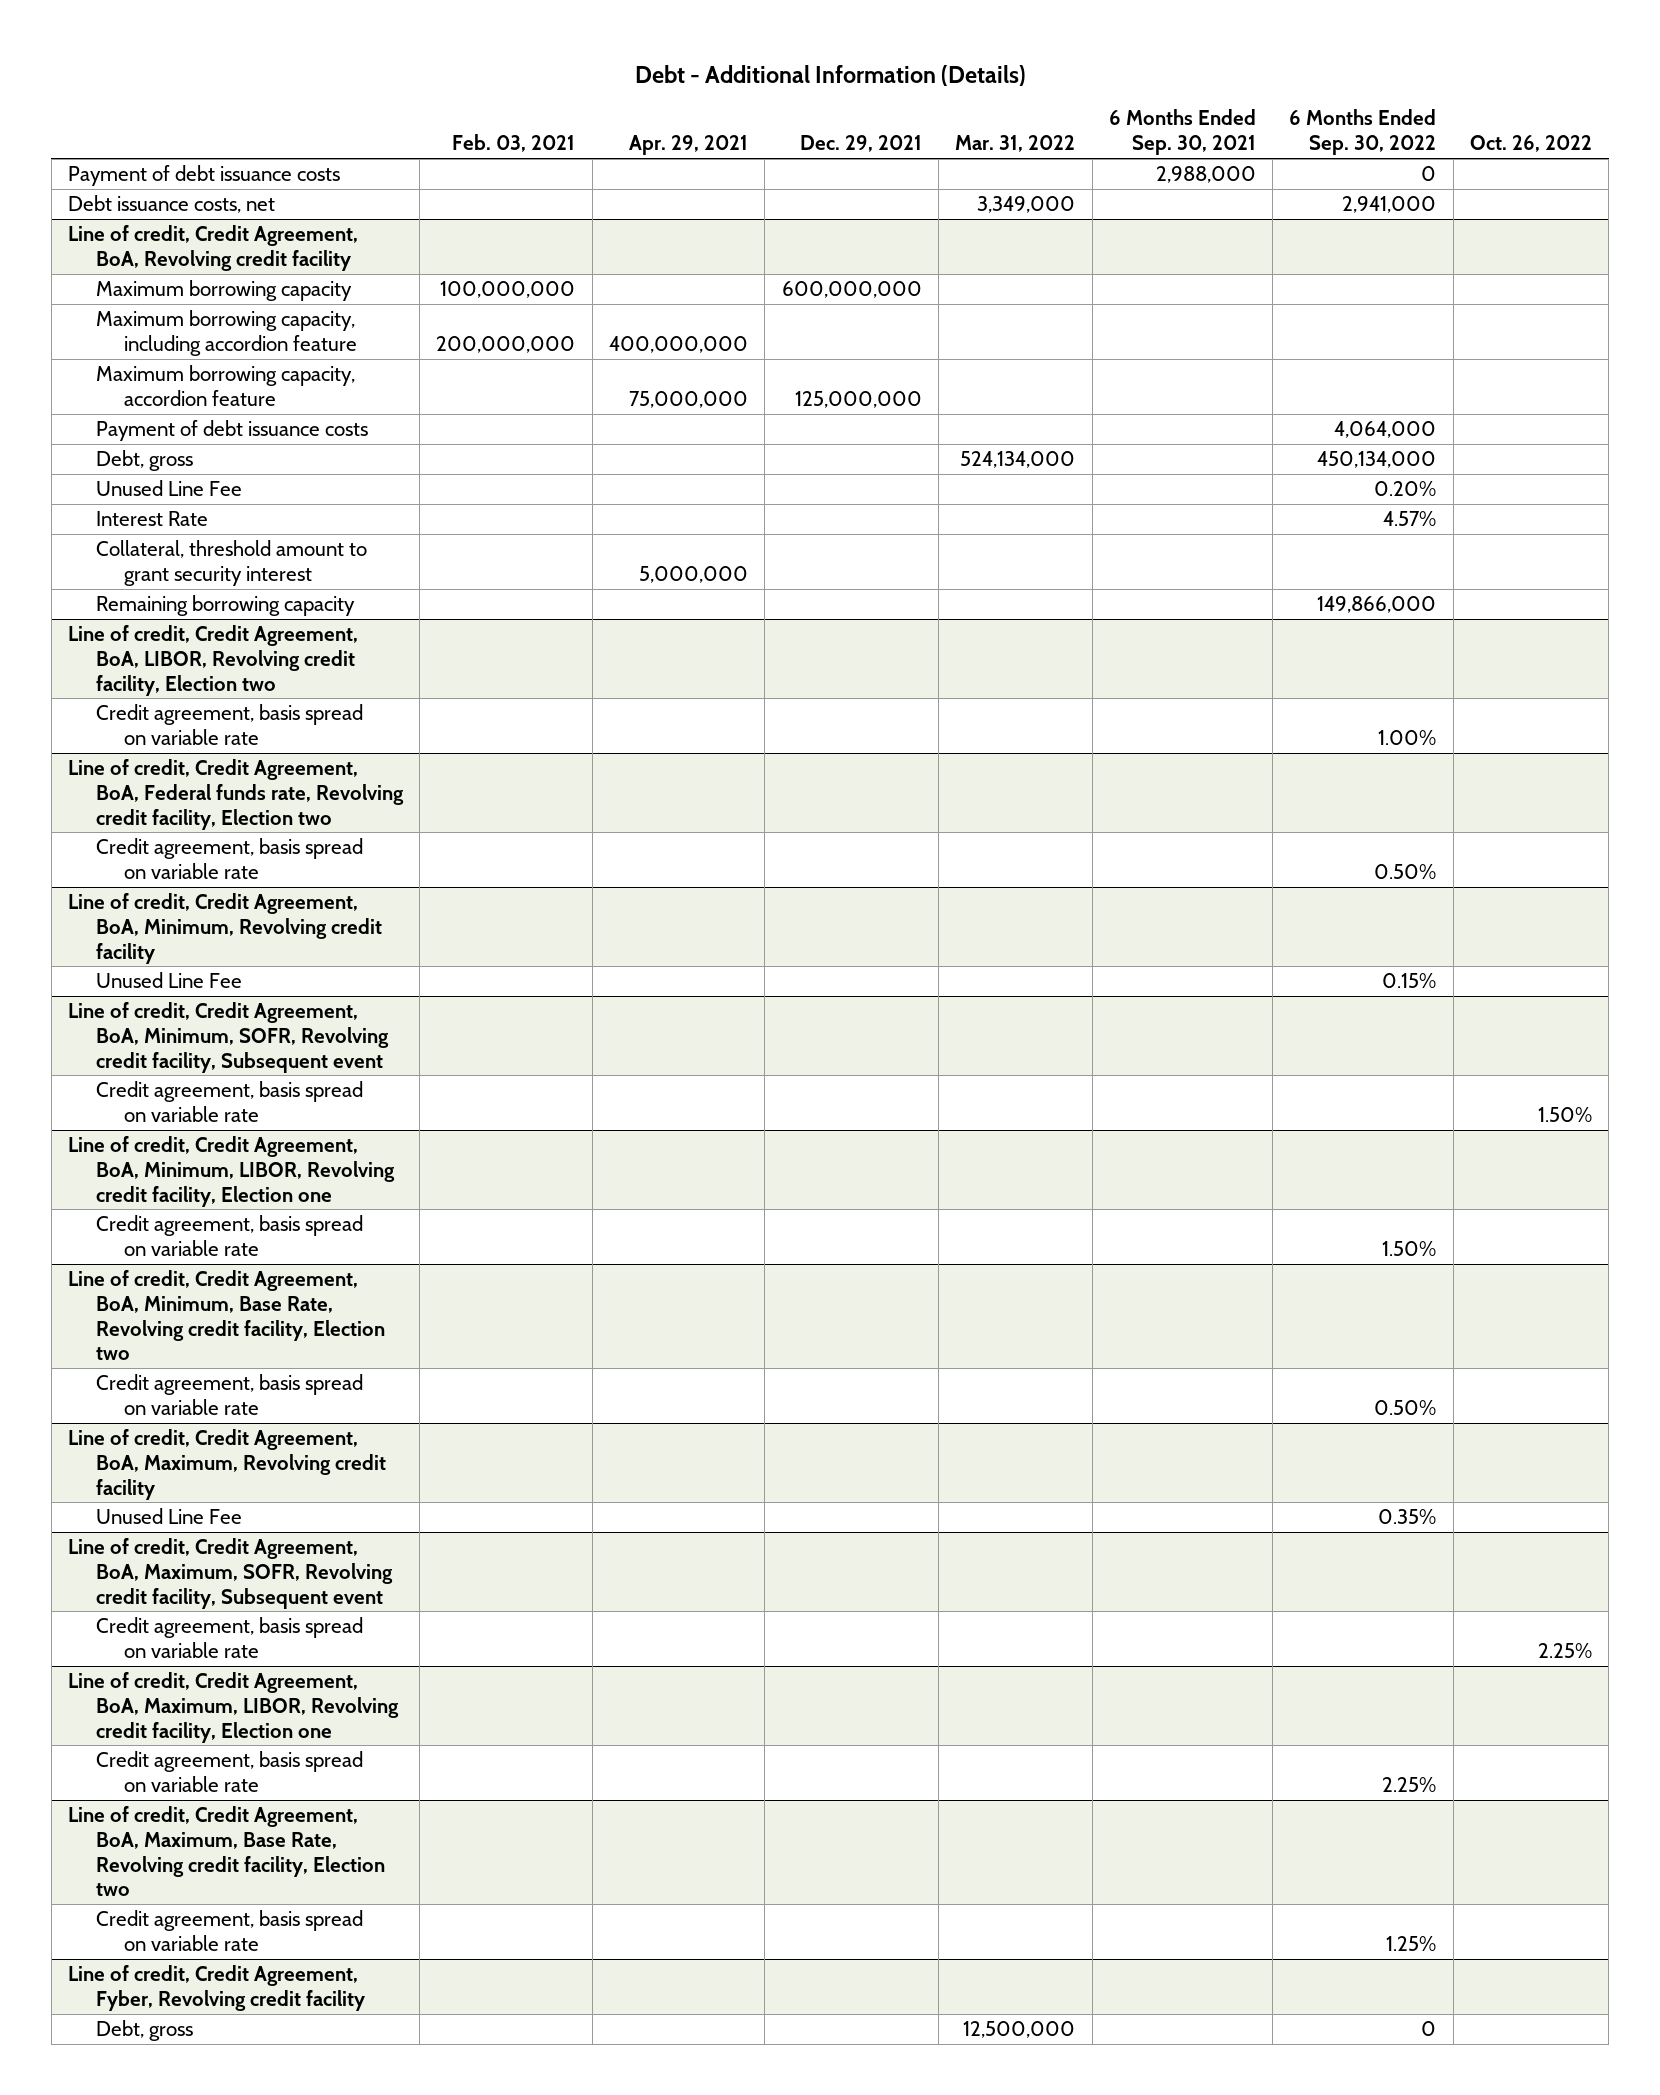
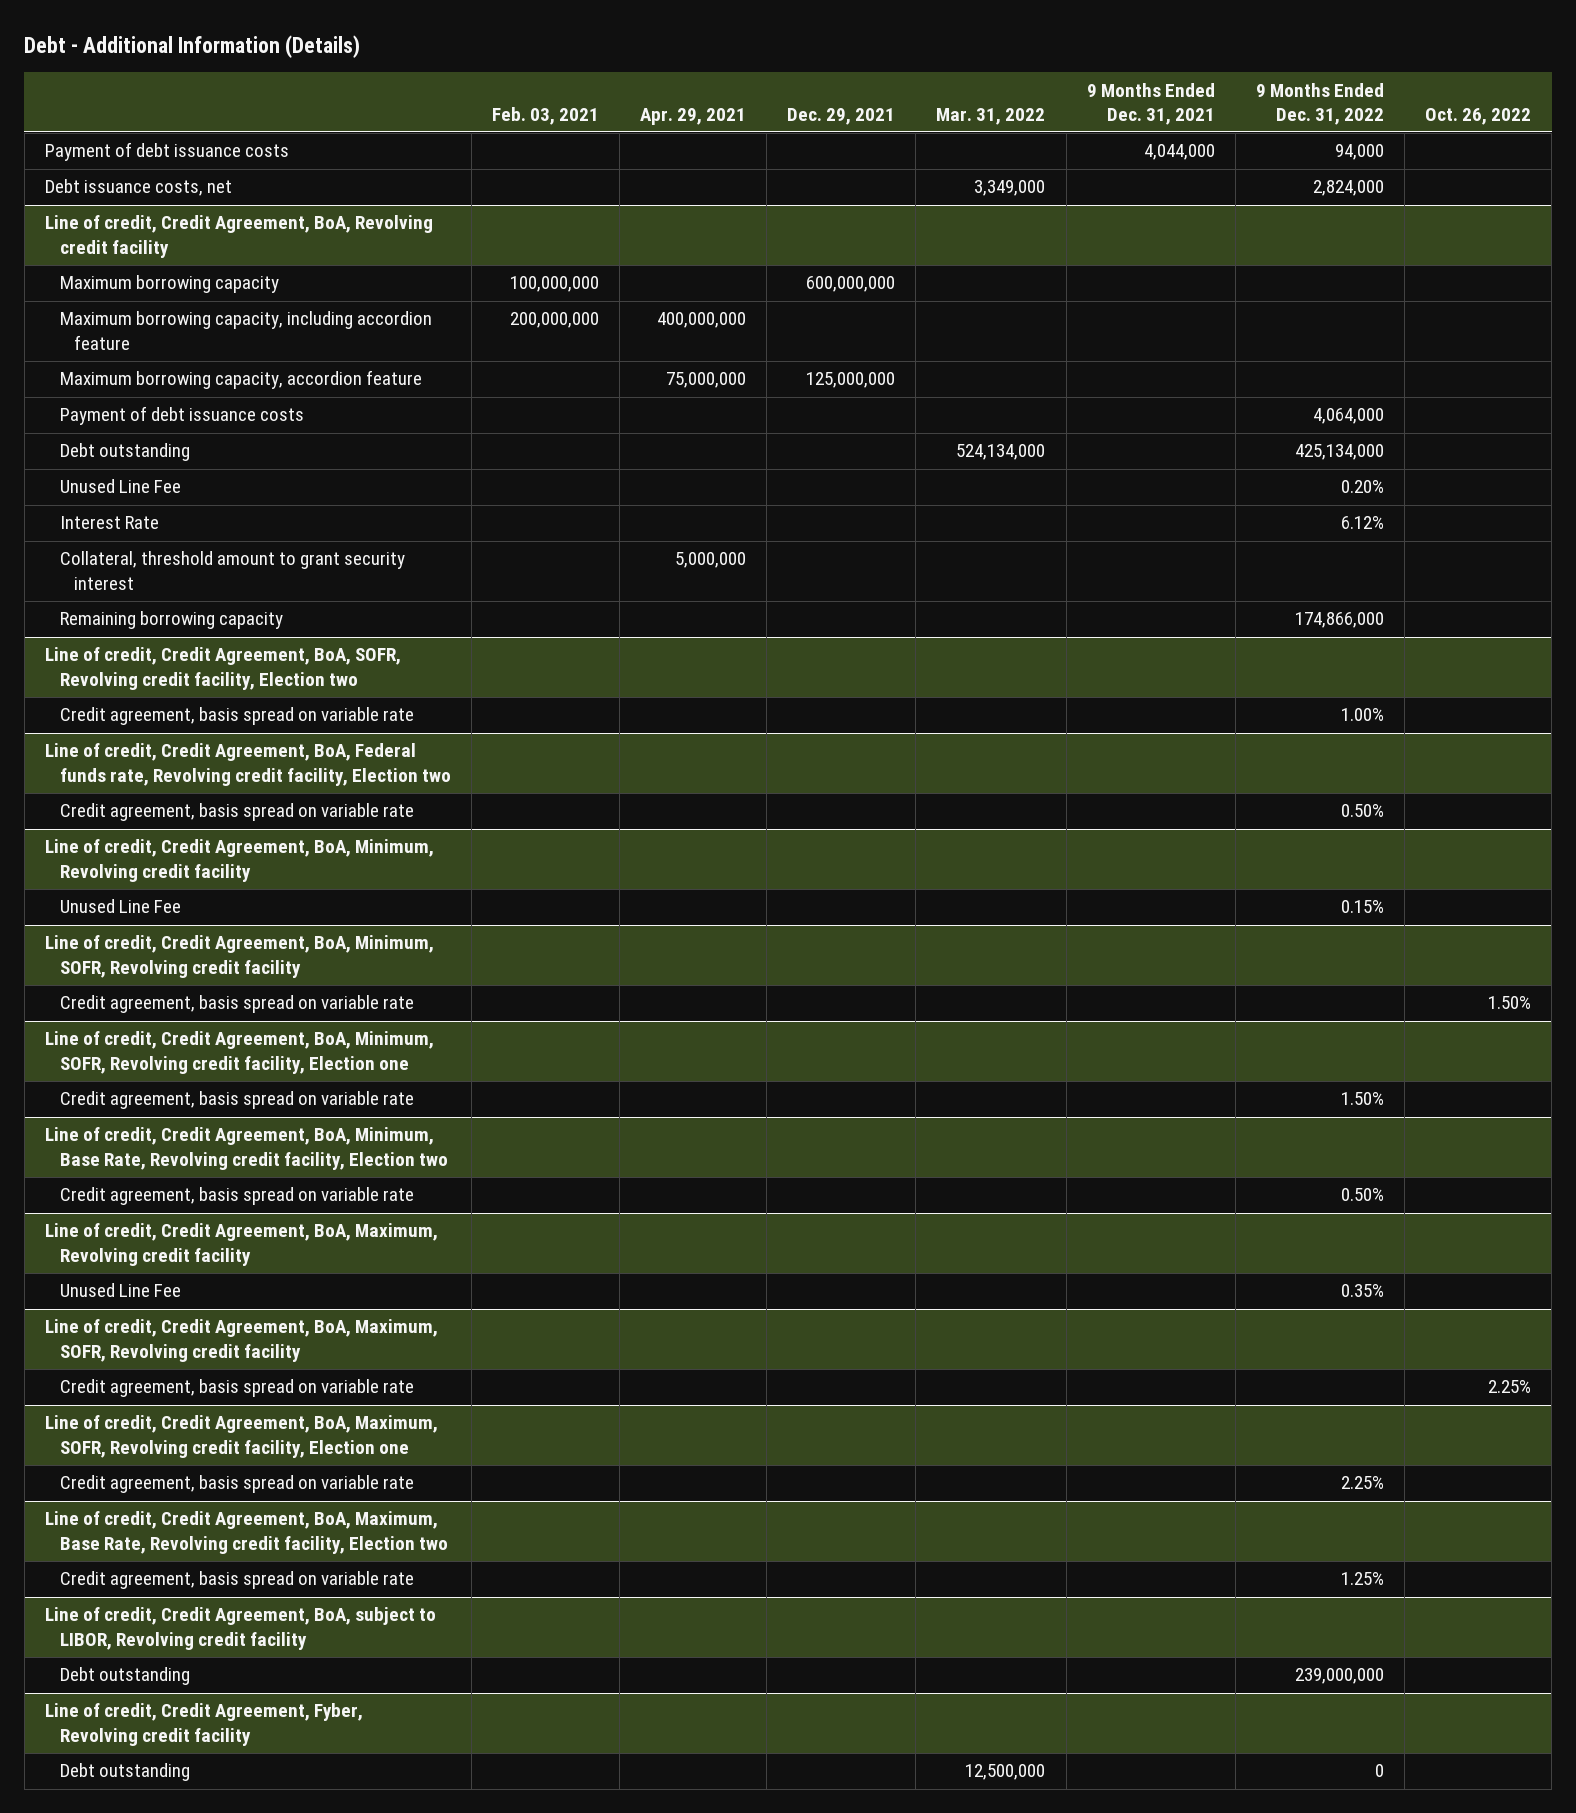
[1108,109,1256,156] 6 Months Ended Sep. 30, 2021 -> none
[1289,109,1437,156] 6 Months Ended Sep. 30, 2022 -> none
none -> [1086,82,1215,125] 9 Months Ended Dec. 31, 2021
none -> [1255,82,1384,125] 9 Months Ended Dec. 31, 2022
[95,450,193,472] Debt, gross -> [59,443,190,462] Debt outstanding
[67,625,358,696] Line of credit, Credit Agreement, BoA, LIBOR, Revolving credit facility, Election two -> [44,647,401,690] Line of credit, Credit Agreement, BoA, SOFR, Revolving credit facility, Election two
[67,1002,389,1073] Line of credit, Credit Agreement, BoA, Minimum, SOFR, Revolving credit facility, Subsequent event -> [44,935,434,978] Line of credit, Credit Agreement, BoA, Minimum, SOFR, Revolving credit facility
[67,1136,395,1207] Line of credit, Credit Agreement, BoA, Minimum, LIBOR, Revolving credit facility, Election one -> [44,1031,434,1074] Line of credit, Credit Agreement, BoA, Minimum, SOFR, Revolving credit facility, Election one
[67,1538,393,1609] Line of credit, Credit Agreement, BoA, Maximum, SOFR, Revolving credit facility, Subsequent event -> [44,1319,438,1362] Line of credit, Credit Agreement, BoA, Maximum, SOFR, Revolving credit facility
[67,1672,399,1743] Line of credit, Credit Agreement, BoA, Maximum, LIBOR, Revolving credit facility, Election one -> [44,1415,438,1458] Line of credit, Credit Agreement, BoA, Maximum, SOFR, Revolving credit facility, Election one
none -> [44,1607,436,1650] Line of credit, Credit Agreement, BoA, subject to LIBOR, Revolving credit facility
none -> [59,1667,190,1686] Debt outstanding
[95,2020,193,2042] Debt, gross -> [59,1763,190,1782] Debt outstanding

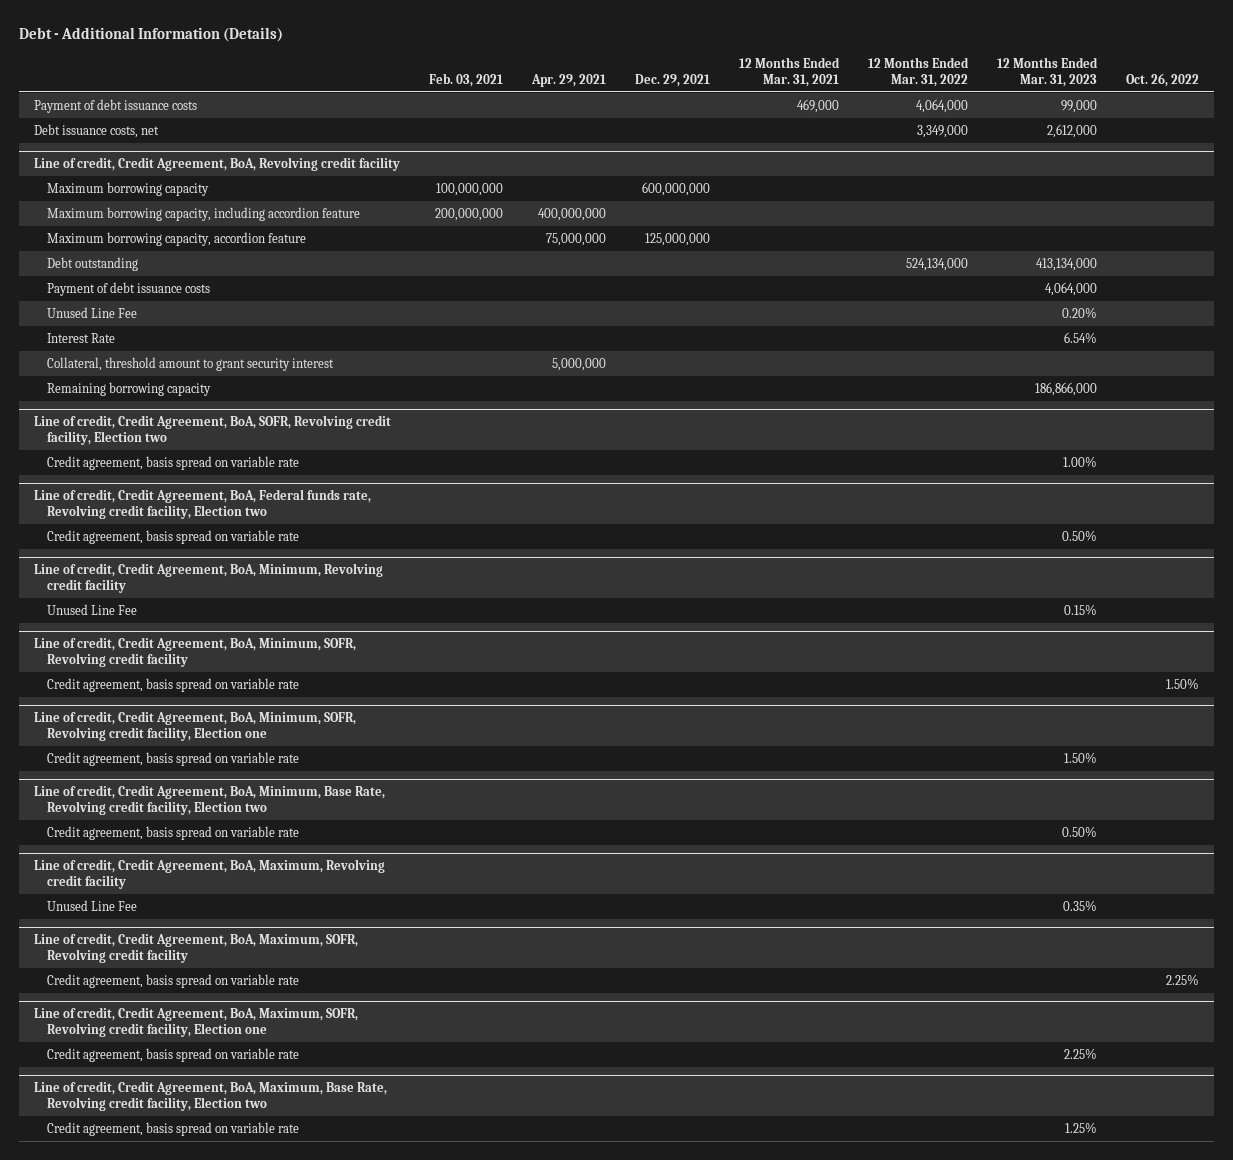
[936,107,1046,125] Mar. 31, 2022 -> none
[1086,82,1215,125] 9 Months Ended Dec. 31, 2021 -> none
[1255,82,1384,125] 9 Months Ended Dec. 31, 2022 -> none
none -> [739,56,841,87] 12 Months Ended Mar. 31, 2021
none -> [868,56,970,87] 12 Months Ended Mar. 31, 2022
none -> [997,56,1099,87] 12 Months Ended Mar. 31, 2023
[59,406,304,426] Payment of debt issuance costs -> [46,281,210,296] Payment of debt issuance costs
[44,1607,436,1650] Line of credit, Credit Agreement, BoA, subject to LIBOR, Revolving credit facility -> none
[59,1667,190,1686] Debt outstanding -> none
[44,1703,363,1746] Line of credit, Credit Agreement, Fyber, Revolving credit facility -> none
[59,1763,190,1782] Debt outstanding -> none

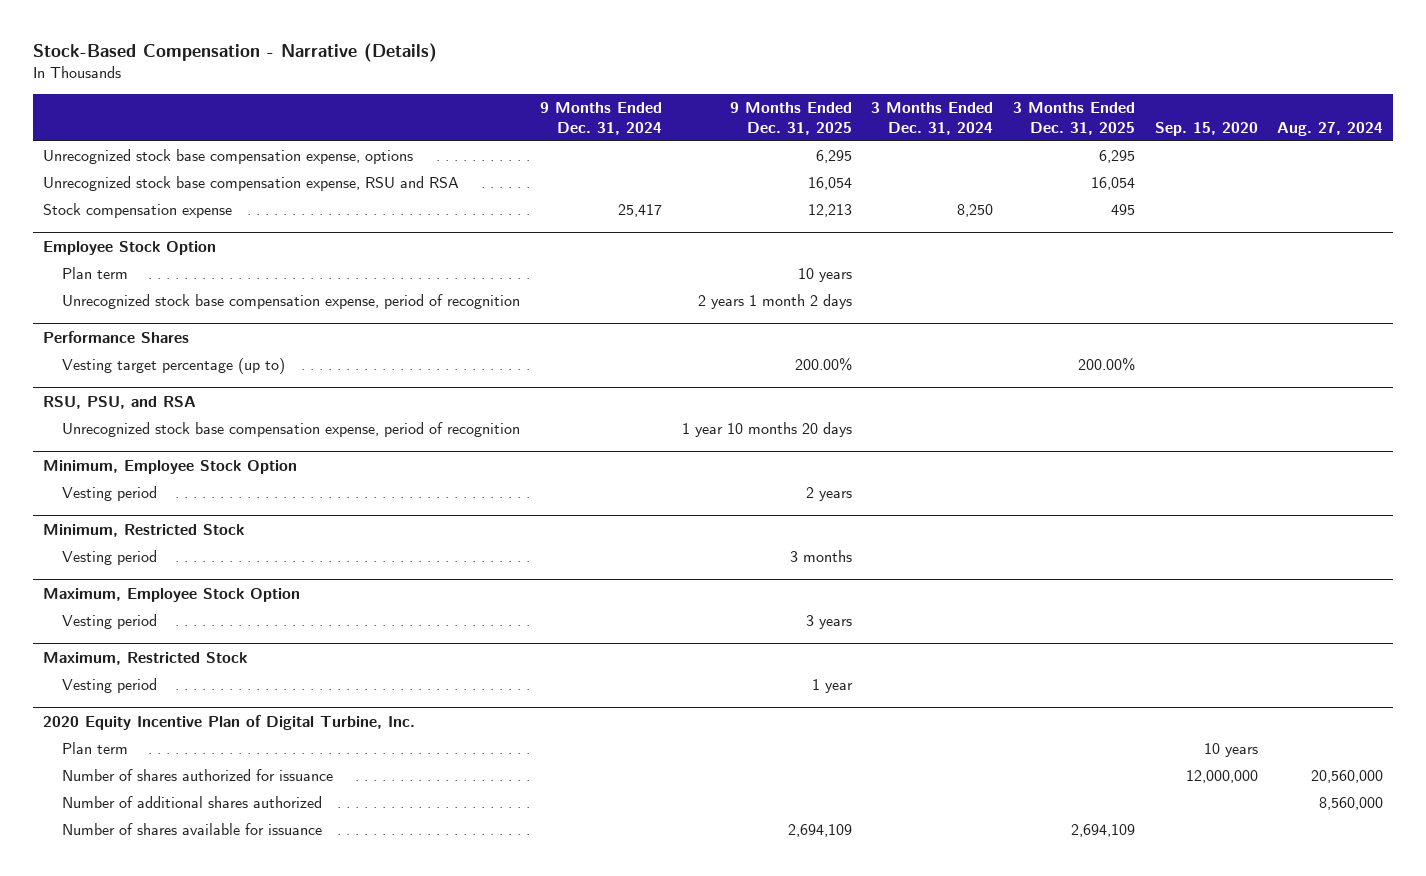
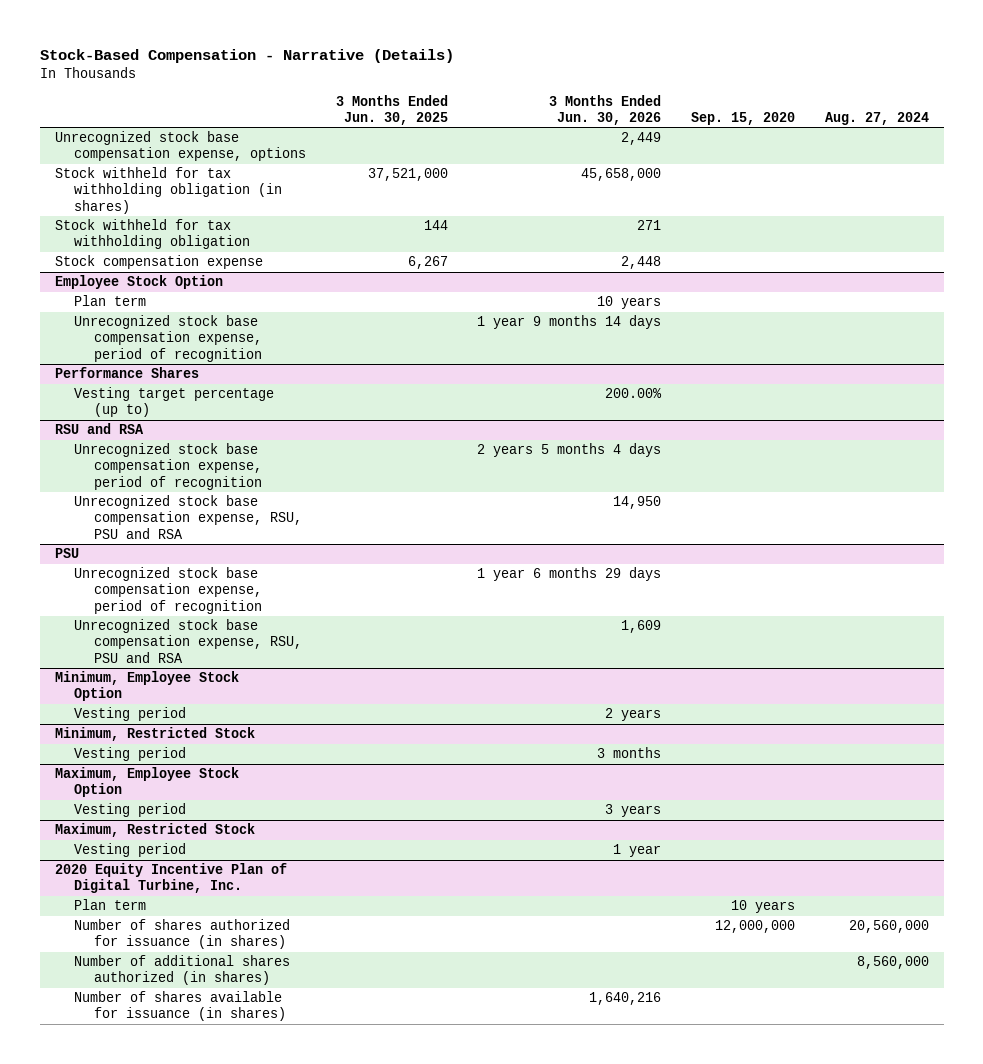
[539,101,662,135] 9 Months Ended Dec. 31, 2024 -> none
[729,101,852,135] 9 Months Ended Dec. 31, 2025 -> none
[871,101,994,135] 3 Months Ended Dec. 31, 2024 -> none
[1012,101,1135,135] 3 Months Ended Dec. 31, 2025 -> none
none -> [335,94,448,126] 3 Months Ended Jun. 30, 2025
none -> [549,94,662,126] 3 Months Ended Jun. 30, 2026
[42,176,459,192] Unrecognized stock base compensation expense, RSU and RSA -> none
none -> [54,167,283,214] Stock withheld for tax withholding obligation (in shares)
none -> [54,219,251,250] Stock withheld for tax withholding obligation
[42,395,196,409] RSU, PSU, and RSA -> none
[62,422,521,438] Unrecognized stock base compensation expense, period of recognition -> none
none -> [54,423,144,435] RSU and RSA
none -> [74,443,262,490] Unrecognized stock base compensation expense, period of recognition
none -> [74,495,302,539] Unrecognized stock base compensation expense, RSU, PSU and RSA
none -> [54,548,79,559] PSU
none -> [74,567,262,614] Unrecognized stock base compensation expense, period of recognition
none -> [74,619,302,663] Unrecognized stock base compensation expense, RSU, PSU and RSA
[62,769,334,782] Number of shares authorized for issuance -> [74,919,291,950] Number of shares authorized for issuance (in shares)
[62,796,323,809] Number of additional shares authorized -> [74,955,291,986] Number of additional shares authorized (in shares)
[62,823,323,836] Number of shares available for issuance -> [74,991,286,1022] Number of shares available for issuance (in shares)

